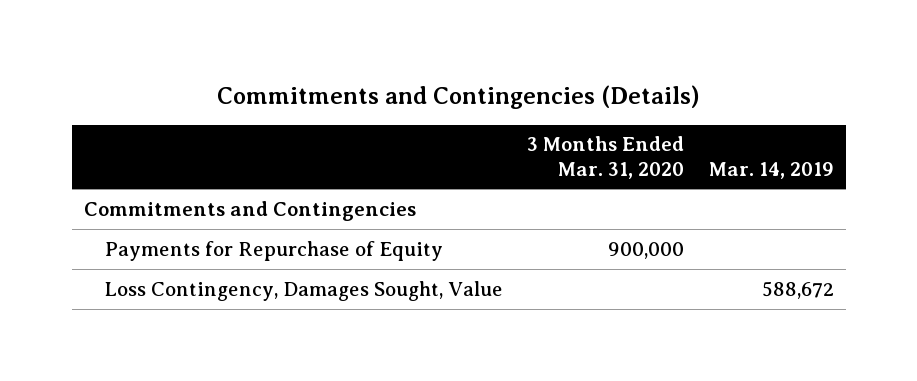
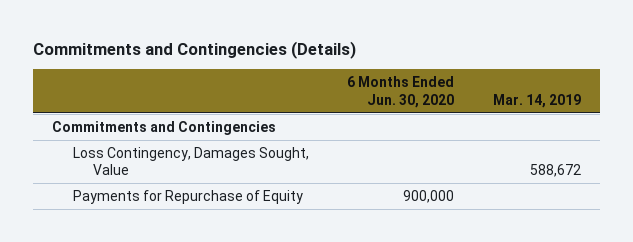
[527,136,685,179] 3 Months Ended Mar. 31, 2020 -> none
none -> [347,76,455,108] 6 Months Ended Jun. 30, 2020
[105,240,444,261] Payments for Repurchase of Equity -> [72,190,303,205] Payments for Repurchase of Equity

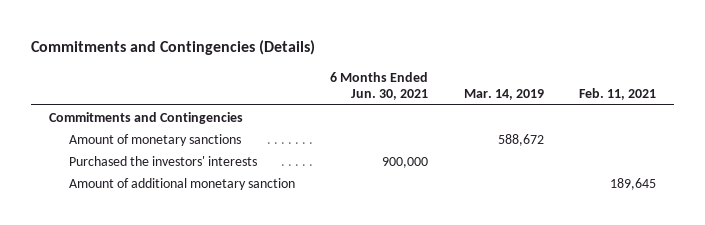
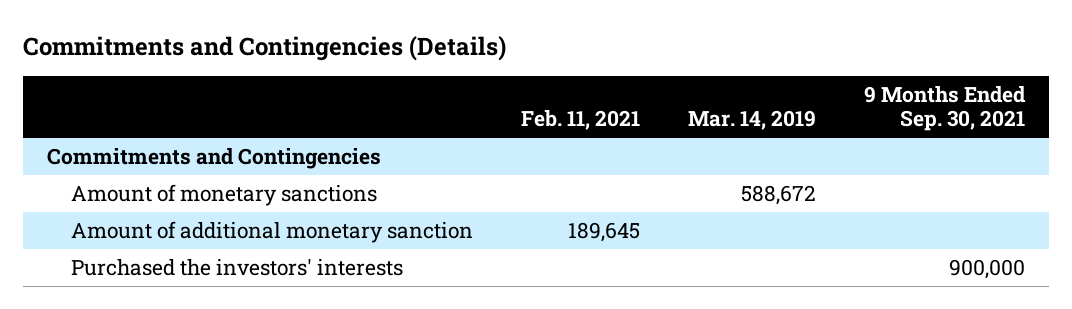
[330,72,429,101] 6 Months Ended Jun. 30, 2021 -> none
none -> [864,85,1027,132] 9 Months Ended Sep. 30, 2021
[68,155,257,166] Purchased the investors' interests -> [70,259,403,277] Purchased the investors' interests

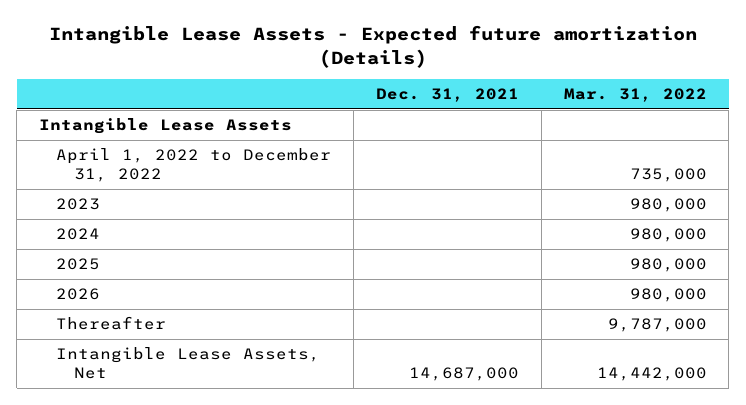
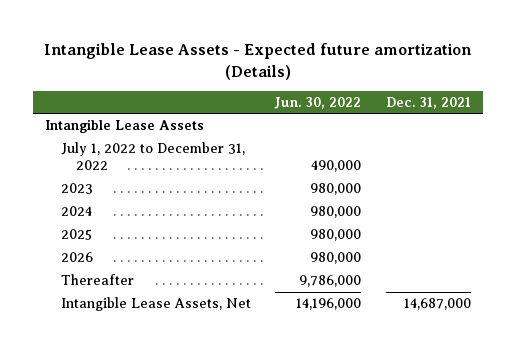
[563,88,707,103] Mar. 31, 2022 -> none
none -> [274,96,362,109] Jun. 30, 2022
[56,148,332,183] April 1, 2022 to December 31, 2022 -> [60,142,245,171] July 1, 2022 to December 31, 2022

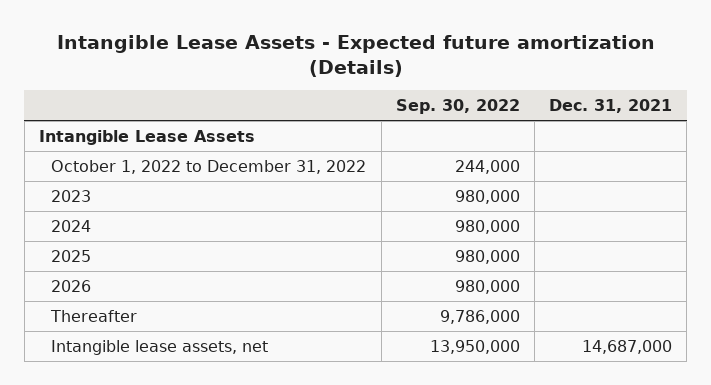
[274,96,362,109] Jun. 30, 2022 -> none
none -> [395,99,520,115] Sep. 30, 2022
[60,142,245,171] July 1, 2022 to December 31, 2022 -> [51,159,367,174] October 1, 2022 to December 31, 2022
[60,297,251,312] Intangible Lease Assets, Net -> [51,339,269,355] Intangible lease assets, net

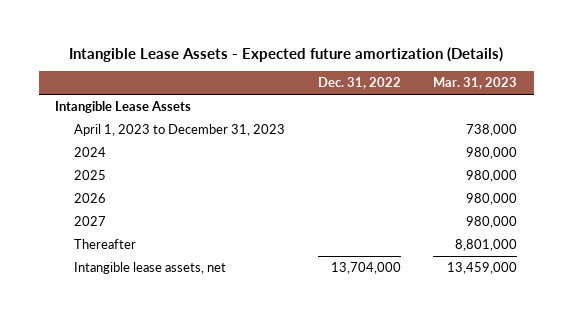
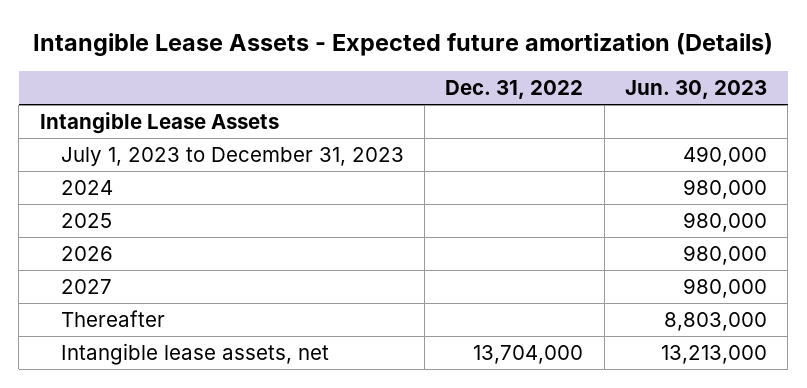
[433,77,518,90] Mar. 31, 2023 -> none
none -> [625,80,768,100] Jun. 30, 2023
[74,123,286,136] April 1, 2023 to December 31, 2023 -> [60,147,404,167] July 1, 2023 to December 31, 2023

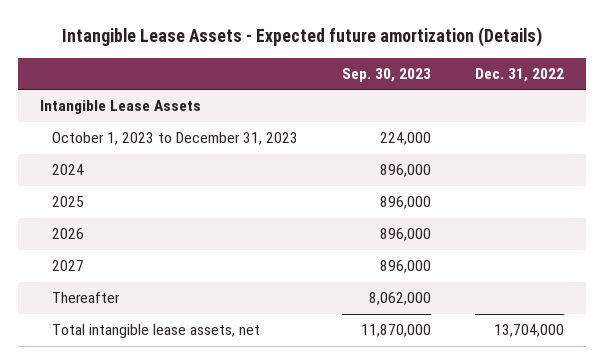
[625,80,768,100] Jun. 30, 2023 -> none
none -> [341,67,431,82] Sep. 30, 2023
[60,147,404,167] July 1, 2023 to December 31, 2023 -> [51,132,298,146] October 1, 2023 to December 31, 2023
[60,343,329,366] Intangible lease assets, net -> [51,324,260,339] Total intangible lease assets, net

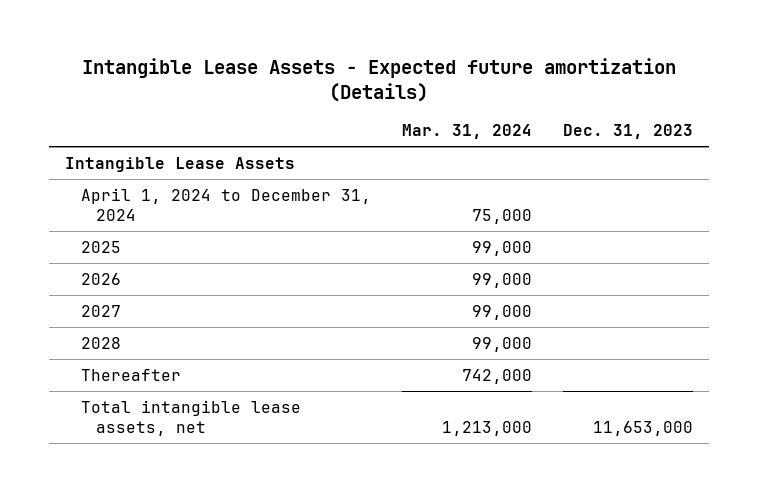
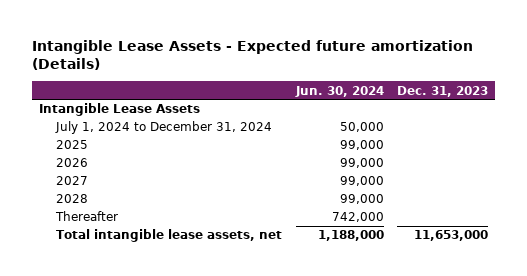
[401,124,532,140] Mar. 31, 2024 -> none
none -> [294,85,384,97] Jun. 30, 2024
[80,187,371,222] April 1, 2024 to December 31, 2024 -> [55,121,273,135] July 1, 2024 to December 31, 2024

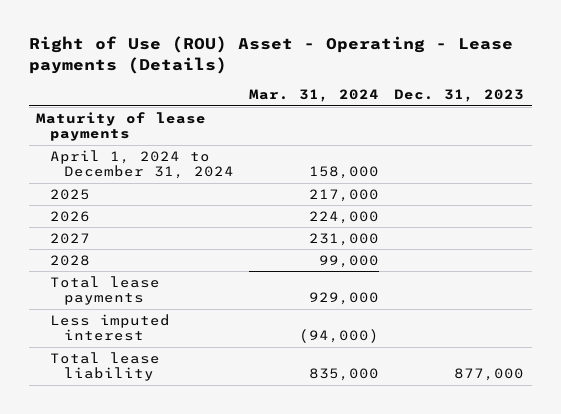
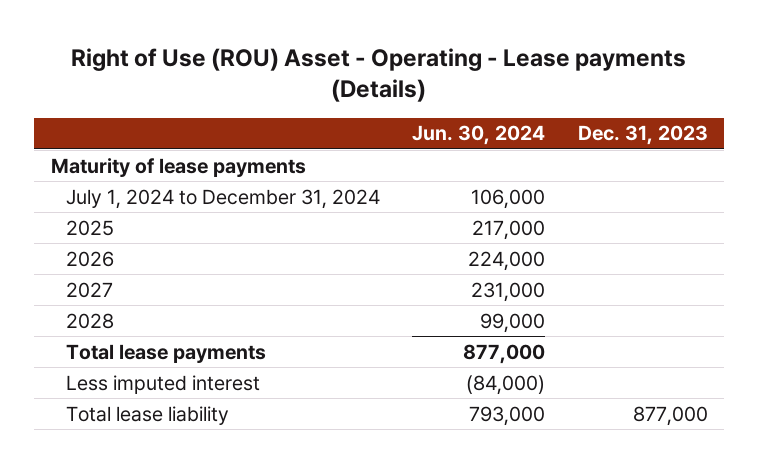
[249,89,380,103] Mar. 31, 2024 -> none
none -> [412,125,546,146] Jun. 30, 2024
[50,149,235,180] April 1, 2024 to December 31, 2024 -> [65,188,380,209] July 1, 2024 to December 31, 2024

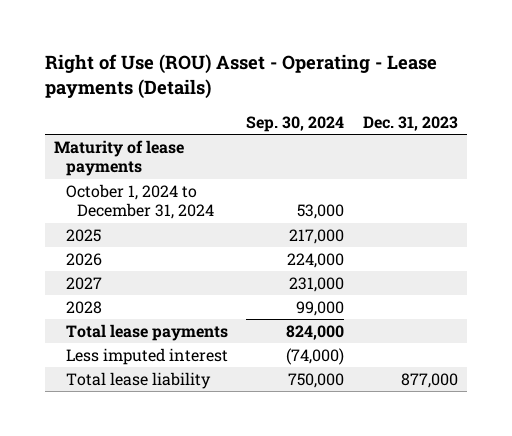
[412,125,546,146] Jun. 30, 2024 -> none
none -> [246,115,345,132] Sep. 30, 2024
[65,188,380,209] July 1, 2024 to December 31, 2024 -> [65,183,214,220] October 1, 2024 to December 31, 2024

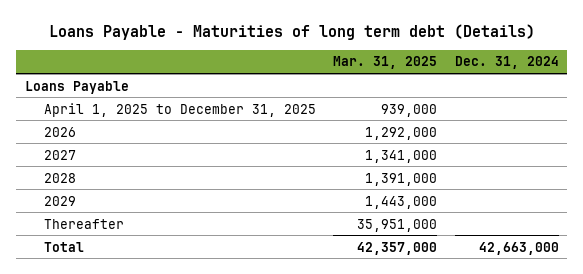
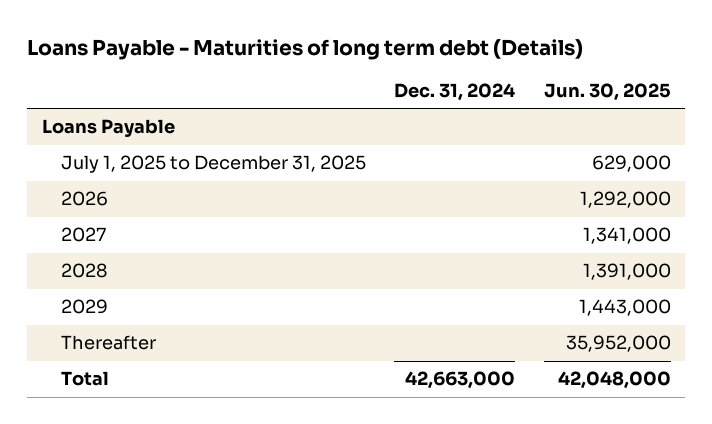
[333,56,438,70] Mar. 31, 2025 -> none
none -> [543,83,671,102] Jun. 30, 2025
[43,102,316,117] April 1, 2025 to December 31, 2025 -> [60,155,366,174] July 1, 2025 to December 31, 2025

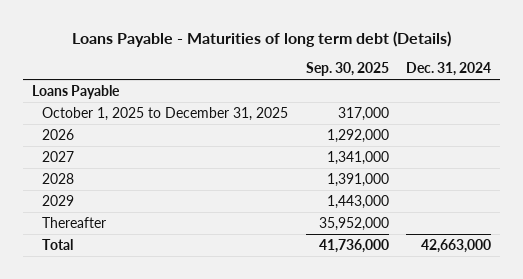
[543,83,671,102] Jun. 30, 2025 -> none
none -> [305,62,389,77] Sep. 30, 2025
[60,155,366,174] July 1, 2025 to December 31, 2025 -> [42,106,289,121] October 1, 2025 to December 31, 2025

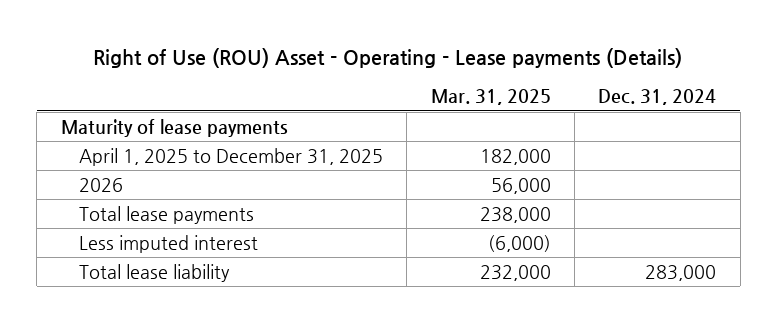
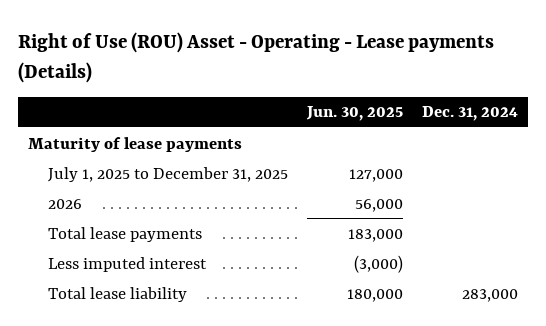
[430,89,551,106] Mar. 31, 2025 -> none
none -> [306,106,404,122] Jun. 30, 2025
[79,147,384,166] April 1, 2025 to December 31, 2025 -> [47,166,288,182] July 1, 2025 to December 31, 2025

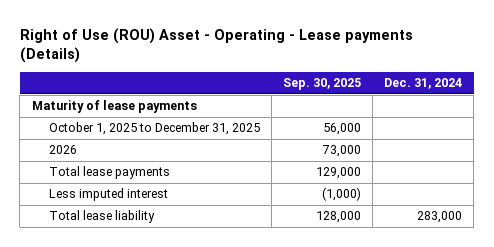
[306,106,404,122] Jun. 30, 2025 -> none
none -> [282,78,361,91] Sep. 30, 2025
[47,166,288,182] July 1, 2025 to December 31, 2025 -> [48,122,260,136] October 1, 2025 to December 31, 2025

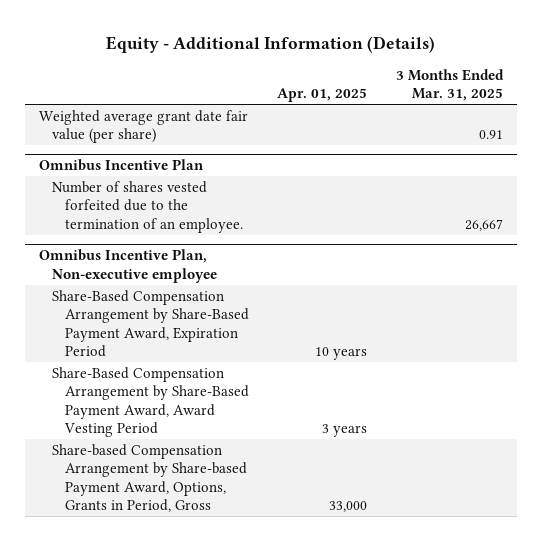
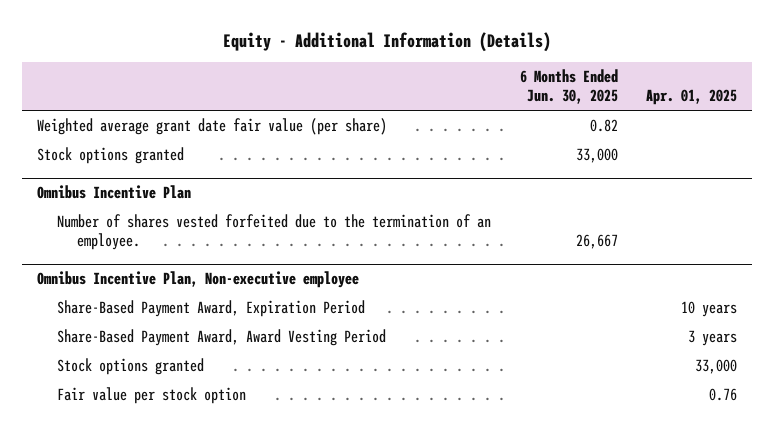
[395,68,504,102] 3 Months Ended Mar. 31, 2025 -> none
none -> [519,69,618,105] 6 Months Ended Jun. 30, 2025
none -> [36,147,184,165] Stock options granted
[52,289,250,358] Share-Based Compensation Arrangement by Share-Based Payment Award, Expiration Period -> [56,300,365,318] Share-Based Payment Award, Expiration Period
[52,366,250,438] Share-Based Compensation Arrangement by Share-Based Payment Award, Award Vesting Period -> [56,329,386,347] Share-Based Payment Award, Award Vesting Period
[52,443,248,513] Share-based Compensation Arrangement by Share-based Payment Award, Options, Grants in Period, Gross -> [56,358,204,376] Stock options granted
none -> [56,387,246,405] Fair value per stock option

